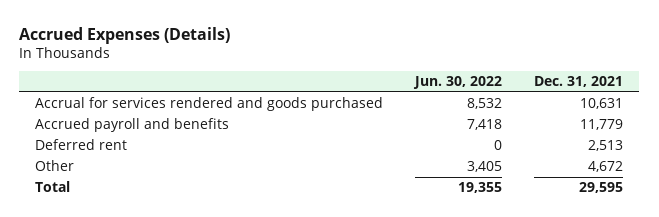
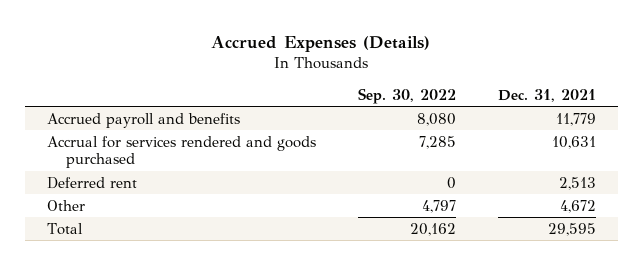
[413,76,503,90] Jun. 30, 2022 -> none
none -> [357,87,456,104] Sep. 30, 2022
[35,97,384,112] Accrual for services rendered and goods purchased -> [46,135,316,169] Accrual for services rendered and goods purchased

